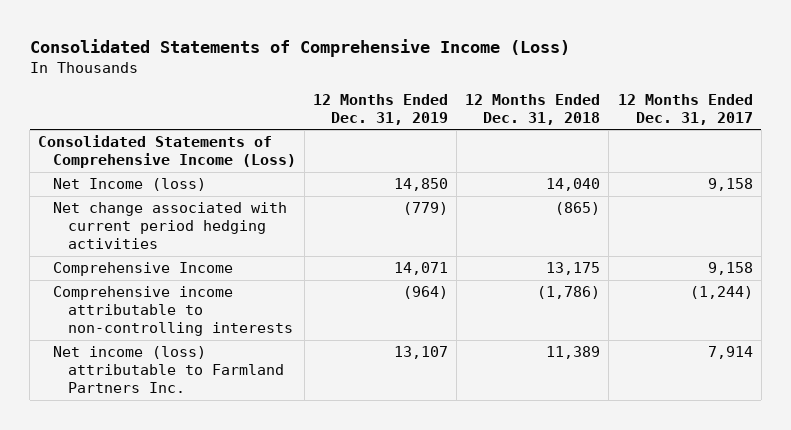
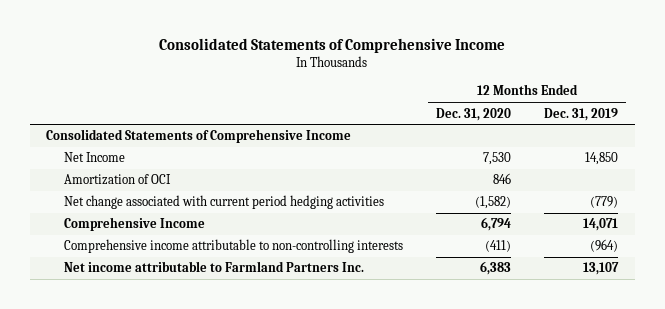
[29,38,570,57] Consolidated Statements of Comprehensive Income (Loss) -> [159,37,506,53] Consolidated Statements of Comprehensive Income
[465,93,601,125] 12 Months Ended Dec. 31, 2018 -> none
[617,93,753,125] 12 Months Ended Dec. 31, 2017 -> none
none -> [436,107,512,121] Dec. 31, 2020
[38,135,296,169] Consolidated Statements of Comprehensive Income (Loss) -> [46,129,352,144] Consolidated Statements of Comprehensive Income
[52,178,206,192] Net Income (loss) -> [63,152,125,163] Net Income
none -> [63,174,171,186] Amortization of OCI
[52,346,284,394] Net income (loss) attributable to Farmland Partners Inc. -> [63,261,364,273] Net income attributable to Farmland Partners Inc.

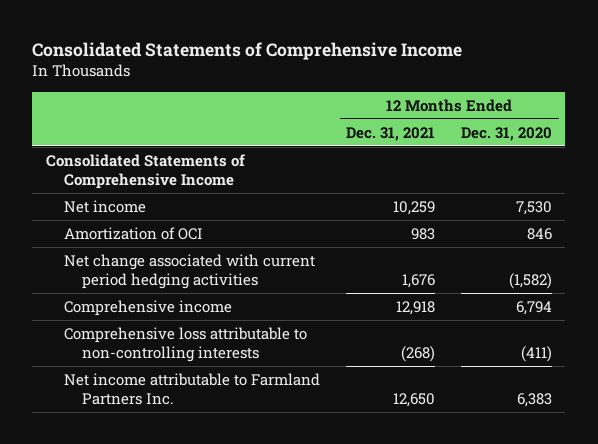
[544,107,619,121] Dec. 31, 2019 -> none
none -> [346,126,436,141] Dec. 31, 2021
[63,152,125,163] Net Income -> [63,199,146,213] Net income
[63,217,205,232] Comprehensive Income -> [63,299,232,316] Comprehensive income
[63,239,403,254] Comprehensive income attributable to non-controlling interests -> [63,326,307,363] Comprehensive loss attributable to non-controlling interests

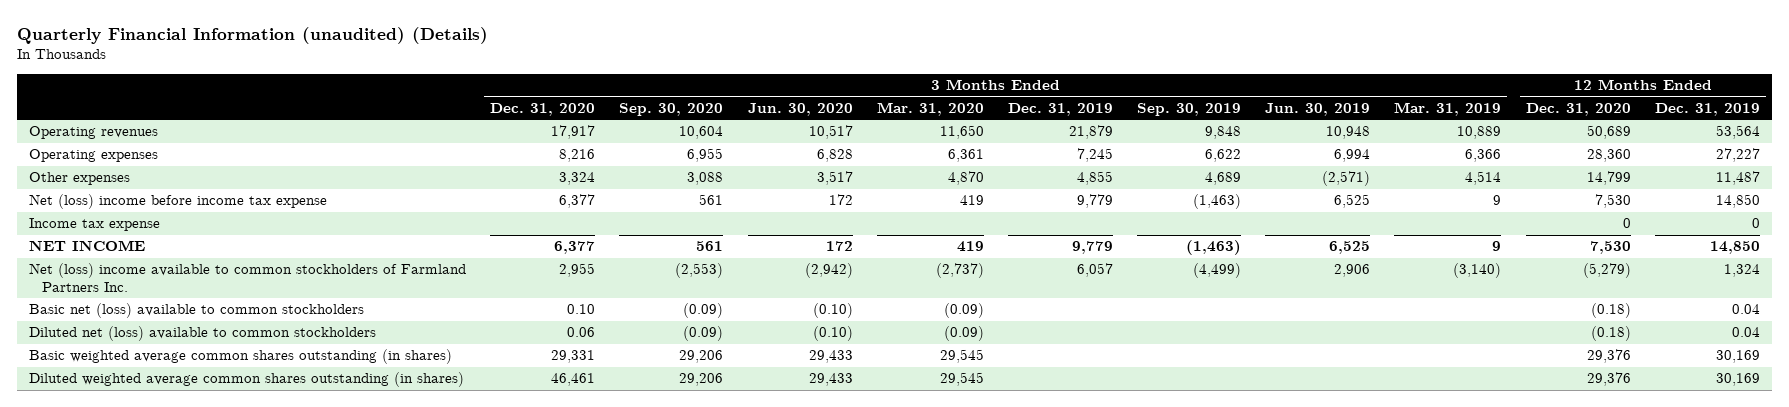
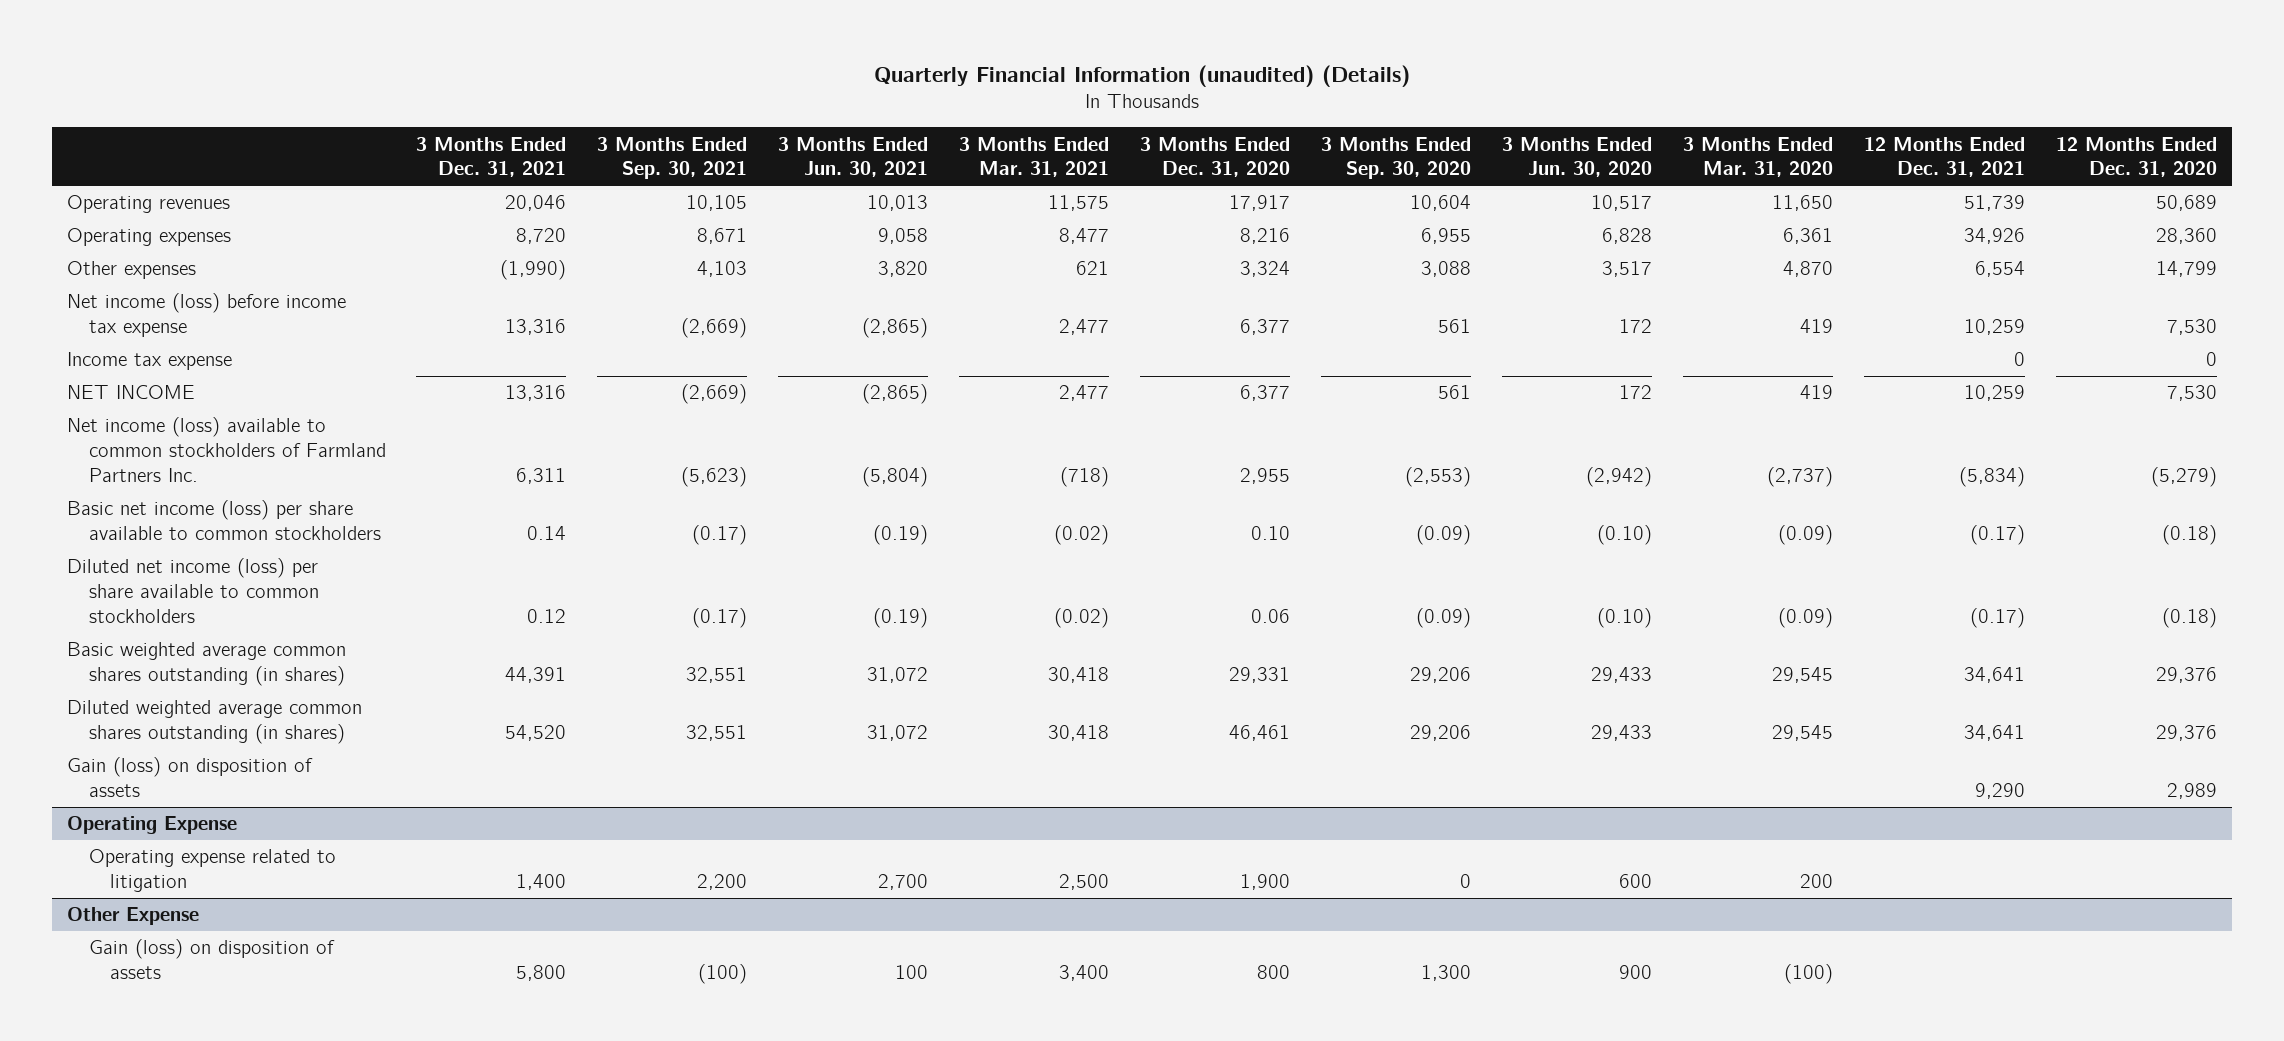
[1007,102,1113,116] Dec. 31, 2019 -> none
[1137,102,1242,116] Sep. 30, 2019 -> none
[1265,102,1371,116] Jun. 30, 2019 -> none
[1394,101,1502,116] Mar. 31, 2019 -> none
[1654,102,1760,116] Dec. 31, 2019 -> none
none -> [416,136,567,178] 3 Months Ended Dec. 31, 2021
none -> [597,136,748,180] 3 Months Ended Sep. 30, 2021
none -> [778,136,929,178] 3 Months Ended Jun. 30, 2021
none -> [959,136,1110,178] 3 Months Ended Mar. 31, 2021
none -> [1863,136,2025,178] 12 Months Ended Dec. 31, 2021
[28,194,327,210] Net (loss) income before income tax expense -> [67,293,347,338] Net income (loss) before income tax expense
[28,263,466,293] Net (loss) income available to common stockholders of Farmland Partners Inc. -> [67,417,386,482] Net income (loss) available to common stockholders of Farmland Partners Inc.
[28,303,364,319] Basic net (loss) available to common stockholders -> [67,500,381,541] Basic net income (loss) per share available to common stockholders
[28,326,376,342] Diluted net (loss) available to common stockholders -> [67,558,319,623] Diluted net income (loss) per share available to common stockholders
none -> [67,757,314,798] Gain (loss) on disposition of assets
none -> [67,816,238,835] Operating Expense
none -> [88,849,336,893] Operating expense related to litigation
none -> [67,907,200,926] Other Expense
none -> [88,939,335,980] Gain (loss) on disposition of assets

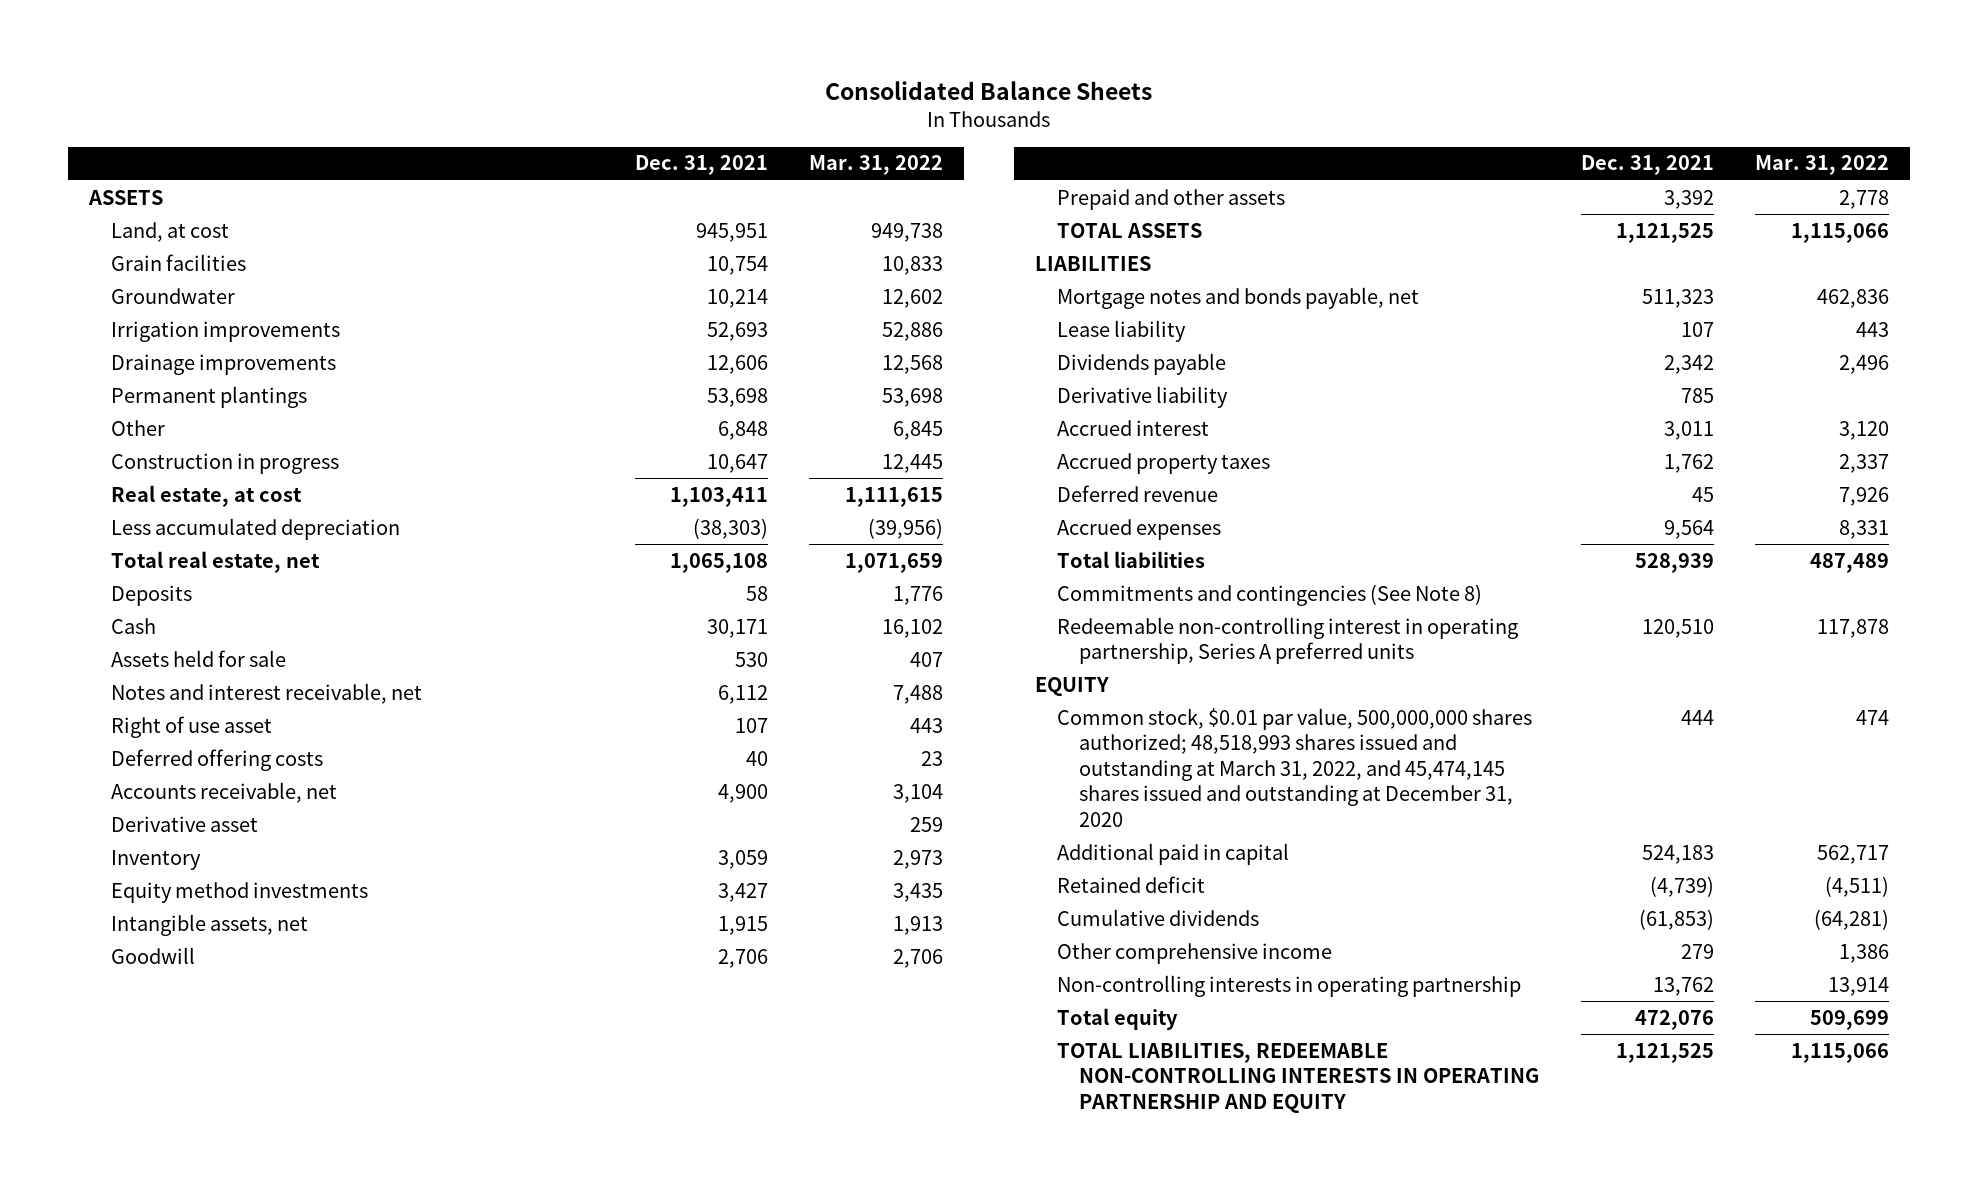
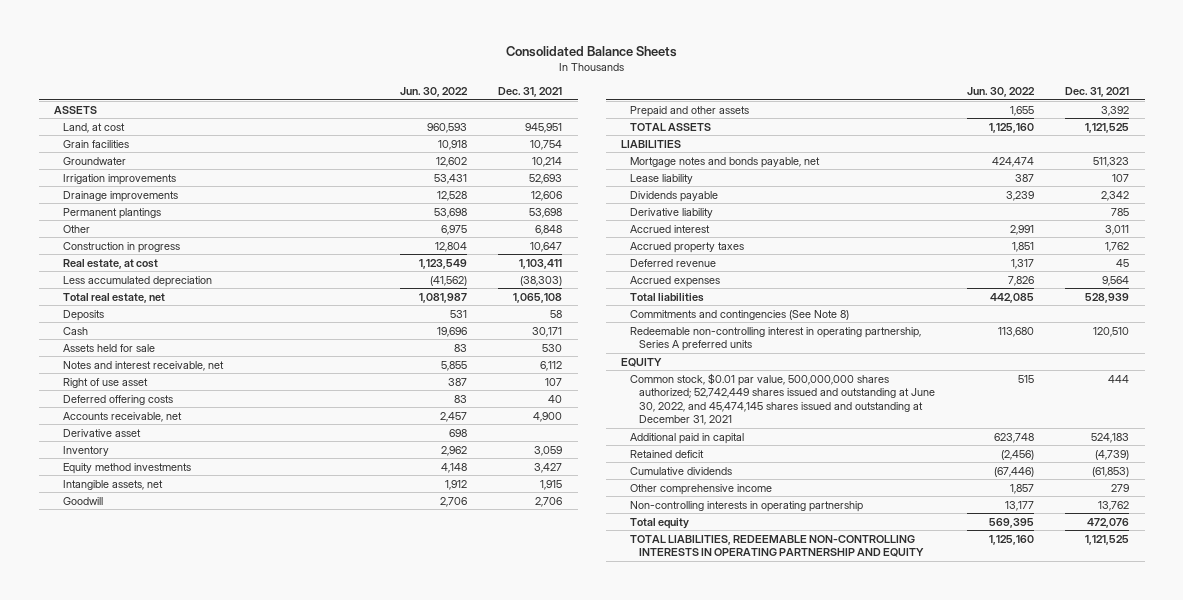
[809,155,944,176] Mar. 31, 2022 -> none
none -> [399,86,468,97] Jun. 30, 2022
[1057,707,1533,827] Common stock, $0.01 par value, 500,000,000 shares authorized; 48,518,993 shares issued and outstanding at March 31, 2022, and 45,474,145 shares issued and outstanding at December 31, 2020 -> [630,372,936,425] Common stock, $0.01 par value, 500,000,000 shares authorized; 52,742,449 shares issued and outstanding at June 30, 2022, and 45,474,145 shares issued and outstanding at December 31, 2021

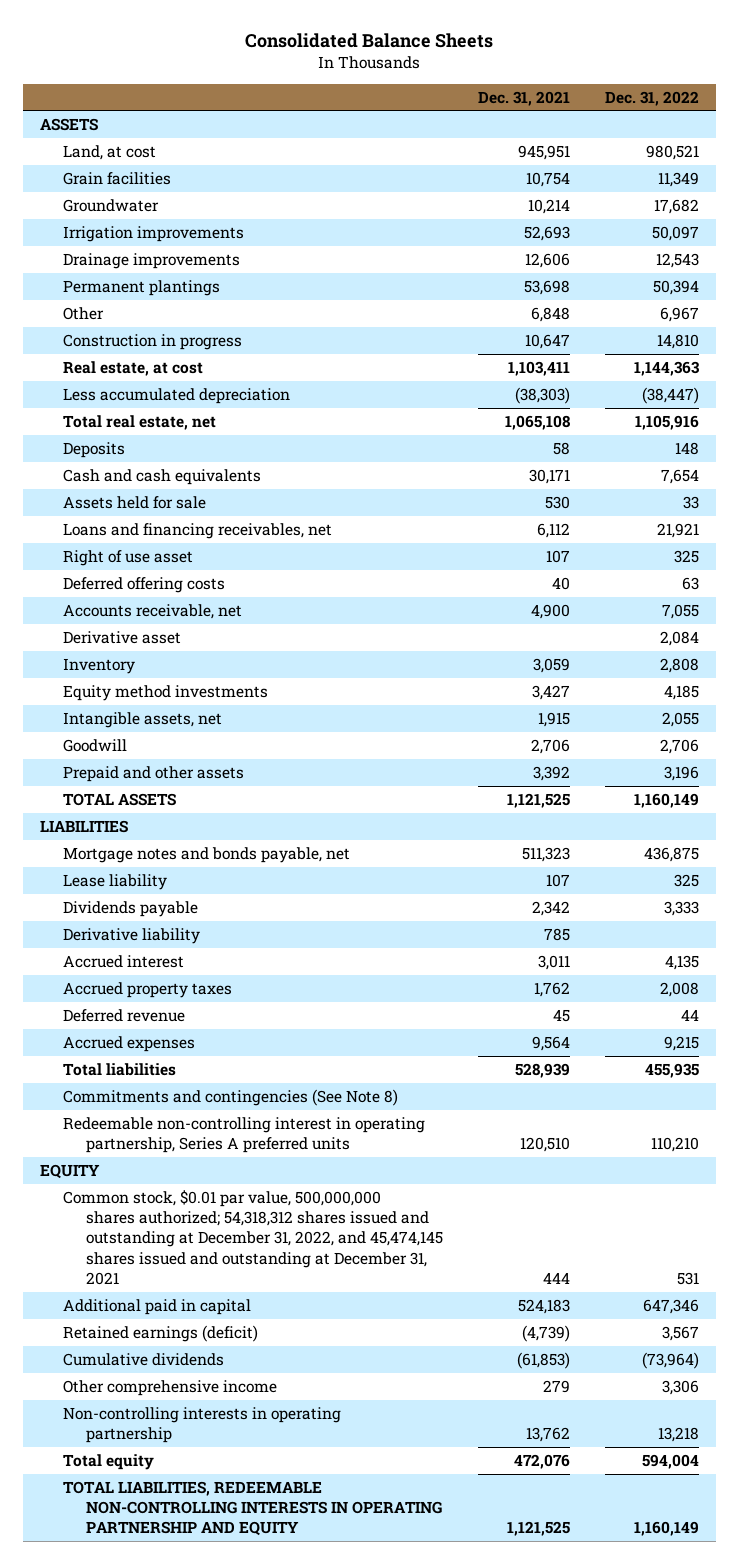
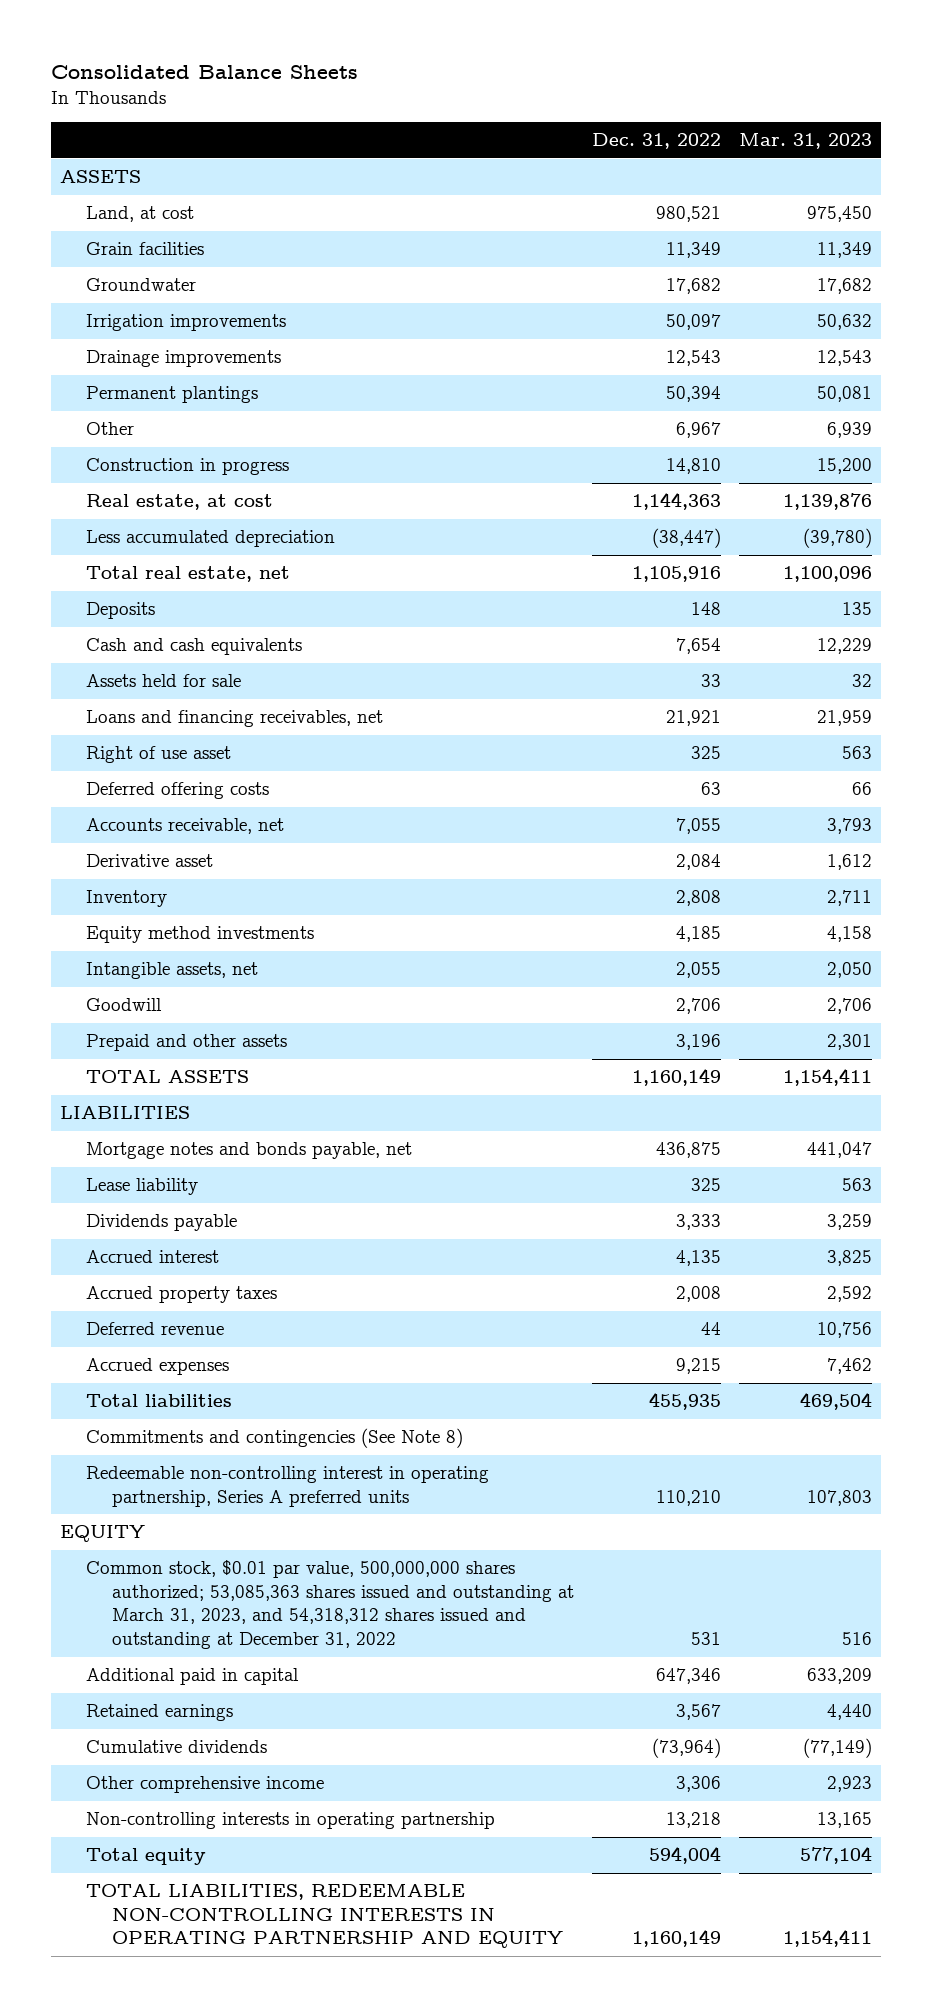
[477,90,570,106] Dec. 31, 2021 -> none
none -> [739,133,873,150] Mar. 31, 2023
[62,927,200,944] Derivative liability -> none
[62,1189,443,1285] Common stock, $0.01 par value, 500,000,000 shares authorized; 54,318,312 shares issued and outstanding at December 31, 2022, and 45,474,145 shares issued and outstanding at December 31, 2021 -> [85,1560,574,1649] Common stock, $0.01 par value, 500,000,000 shares authorized; 53,085,363 shares issued and outstanding at March 31, 2023, and 54,318,312 shares issued and outstanding at December 31, 2022
[62,1324,258,1342] Retained earnings (deficit) -> [85,1704,233,1722] Retained earnings

